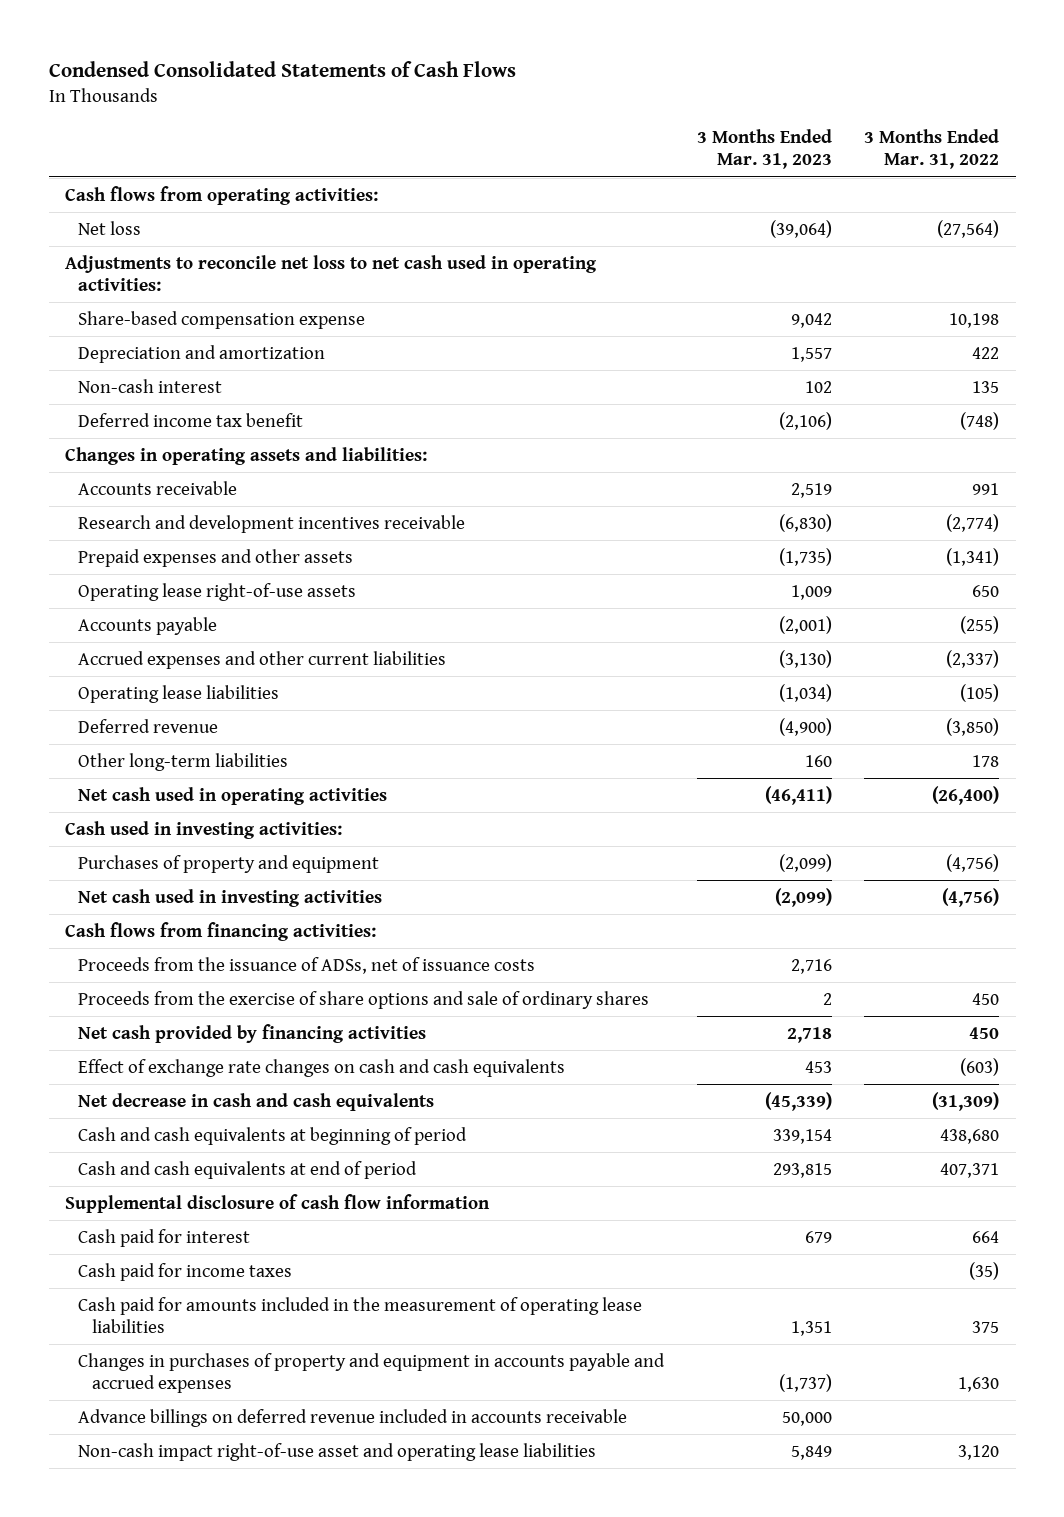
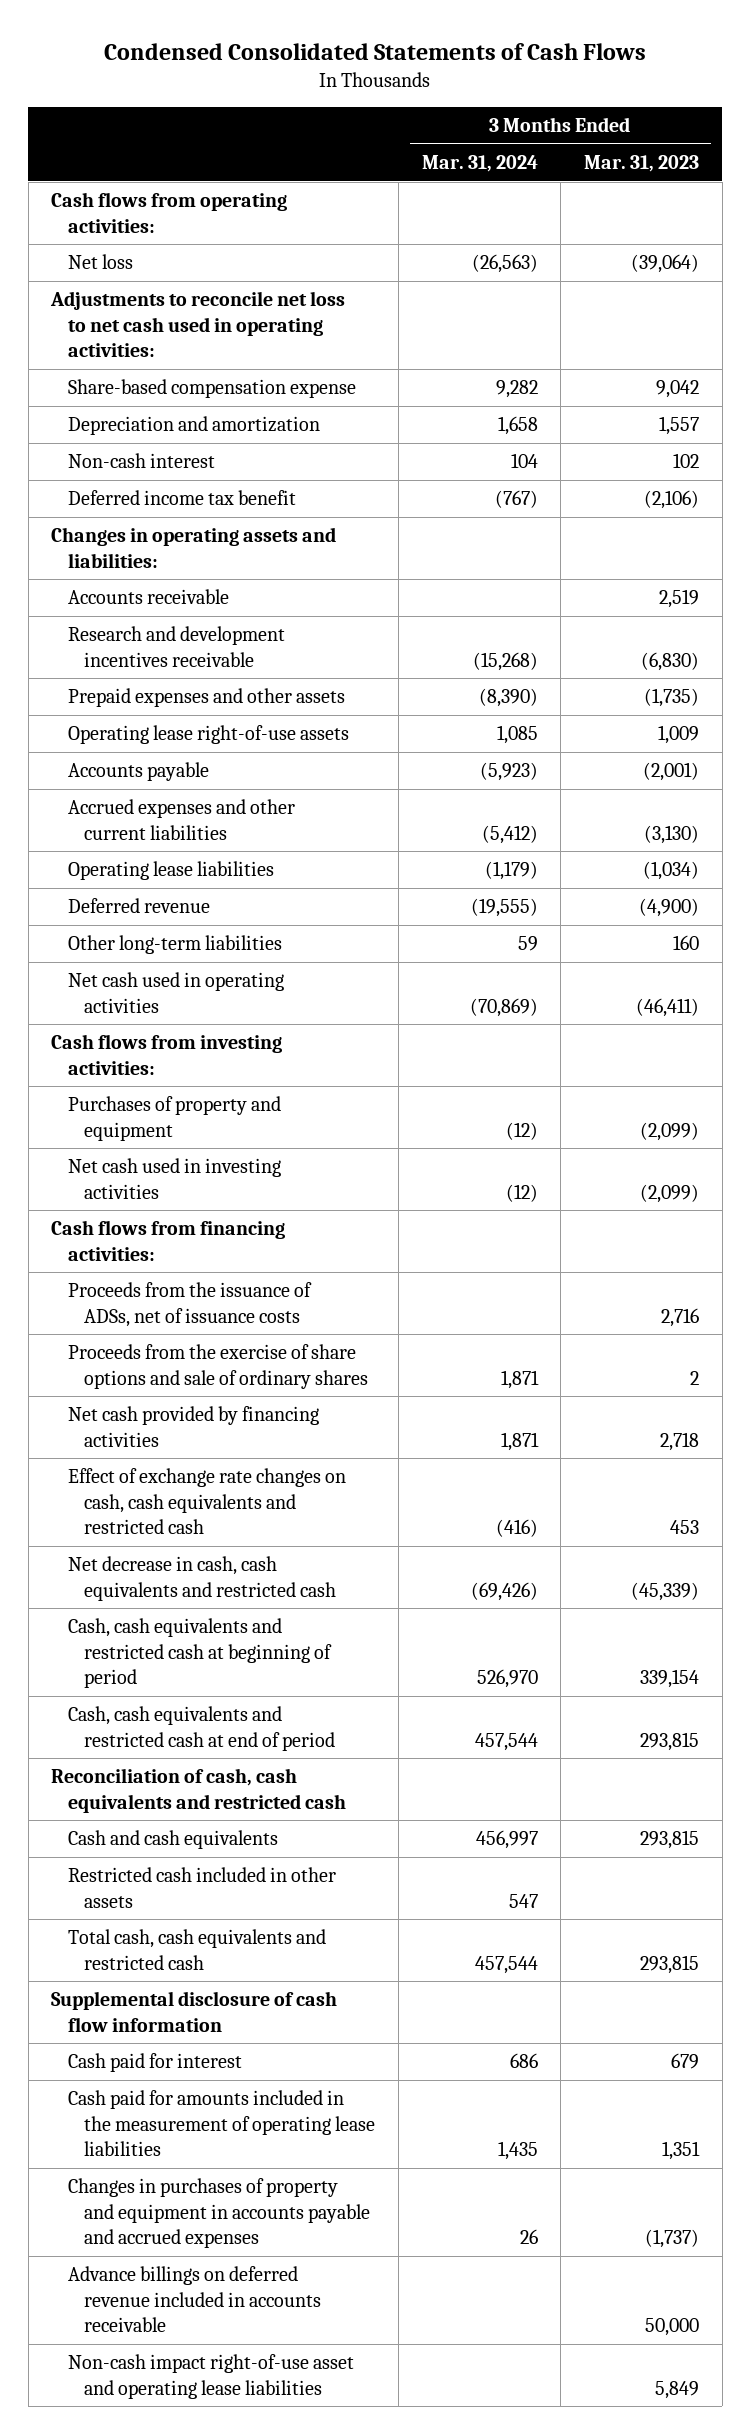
[864,129,1000,170] 3 Months Ended Mar. 31, 2022 -> none
none -> [421,155,538,173] Mar. 31, 2024
[65,820,343,839] Cash used in investing activities: -> [51,1034,283,1075] Cash flows from investing activities:
[78,1058,566,1077] Effect of exchange rate changes on cash and cash equivalents -> [67,1468,346,1535] Effect of exchange rate changes on cash, cash equivalents and restricted cash
[78,1092,435,1111] Net decrease in cash and cash equivalents -> [67,1556,337,1601] Net decrease in cash, cash equivalents and restricted cash
[78,1126,468,1145] Cash and cash equivalents at beginning of period -> [67,1618,333,1689] Cash, cash equivalents and restricted cash at beginning of period
[78,1160,418,1179] Cash and cash equivalents at end of period -> [67,1706,336,1751] Cash, cash equivalents and restricted cash at end of period
none -> [51,1768,346,1813] Reconciliation of cash, cash equivalents and restricted cash
none -> [67,1830,278,1850] Cash and cash equivalents
none -> [67,1867,336,1908] Restricted cash included in other assets
none -> [67,1929,326,1970] Total cash, cash equivalents and restricted cash
[78,1262,293,1281] Cash paid for income taxes -> none

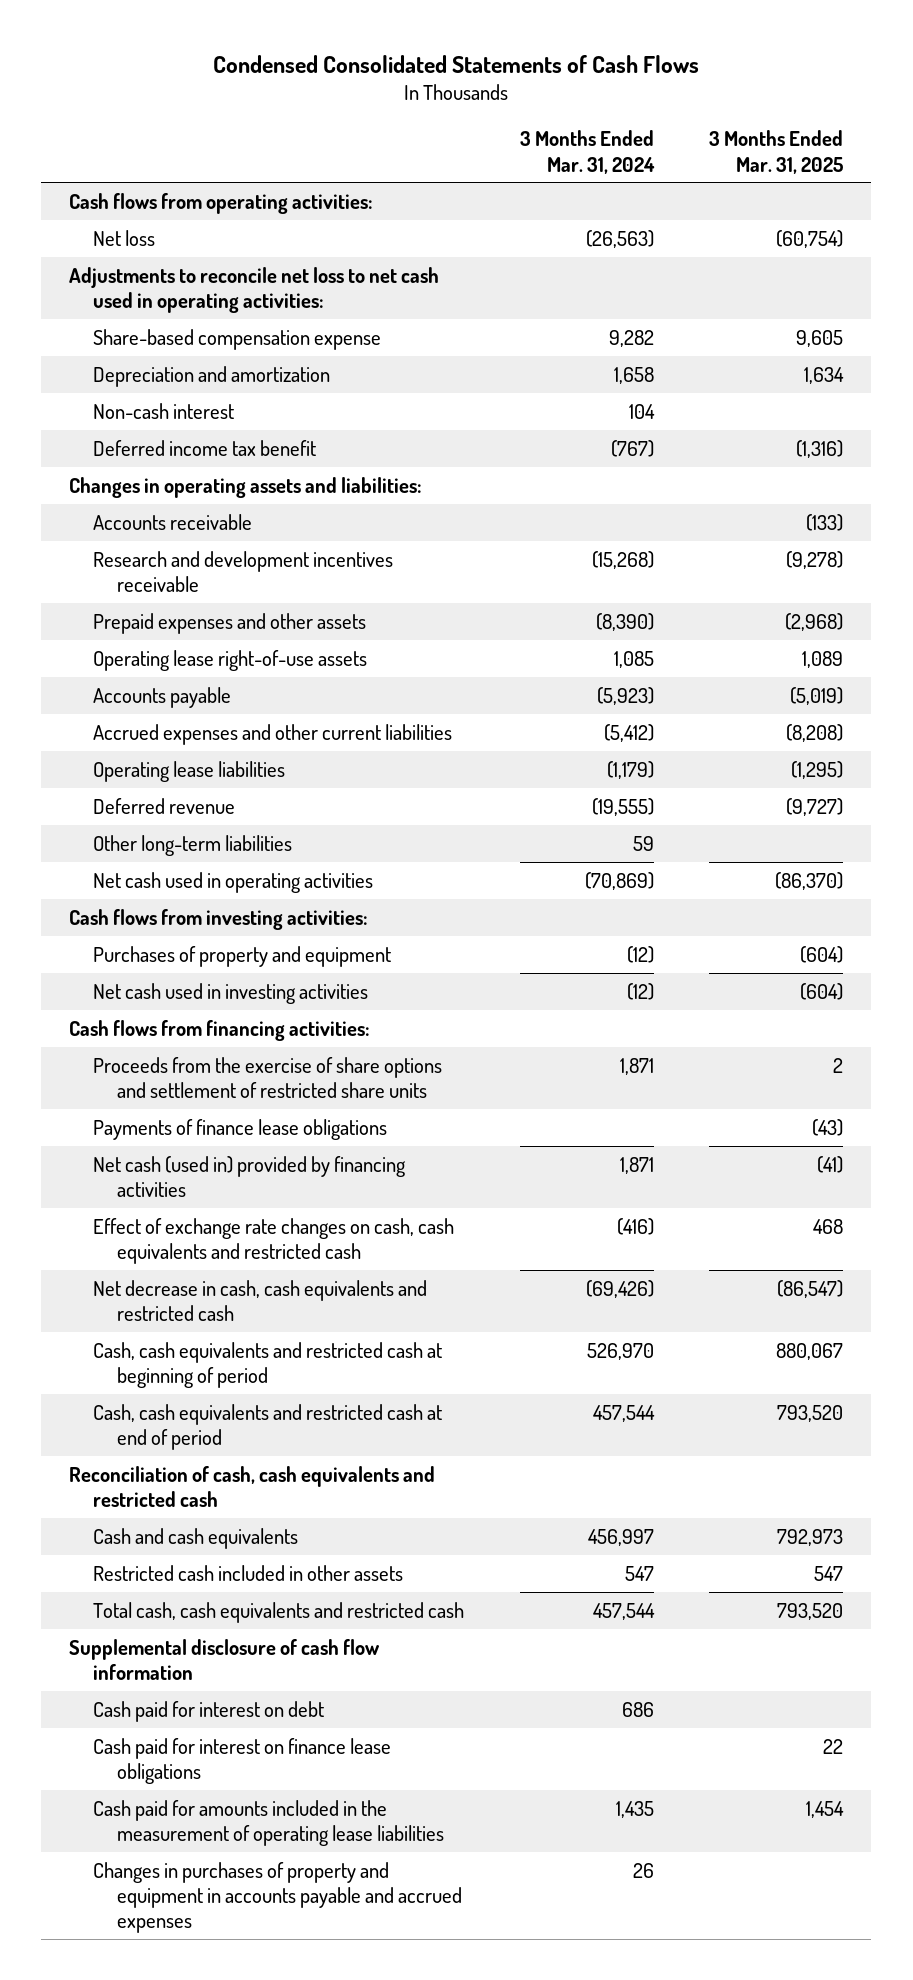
[583,155,699,173] Mar. 31, 2023 -> none
none -> [709,130,844,174] 3 Months Ended Mar. 31, 2025
[67,1282,312,1327] Proceeds from the issuance of ADSs, net of issuance costs -> none
[67,1344,369,1389] Proceeds from the exercise of share options and sale of ordinary shares -> [93,1056,443,1098] Proceeds from the exercise of share options and settlement of restricted share units
none -> [93,1118,388,1140] Payments of finance lease obligations
[67,1406,319,1447] Net cash provided by financing activities -> [93,1155,407,1197] Net cash (used in) provided by financing activities
[67,2053,242,2073] Cash paid for interest -> [93,1700,325,1722] Cash paid for interest on debt
none -> [93,1737,392,1784] Cash paid for interest on finance lease obligations
[67,2266,322,2333] Advance billings on deferred revenue included in accounts receivable -> none
[67,2354,354,2399] Non-cash impact right-of-use asset and operating lease liabilities -> none

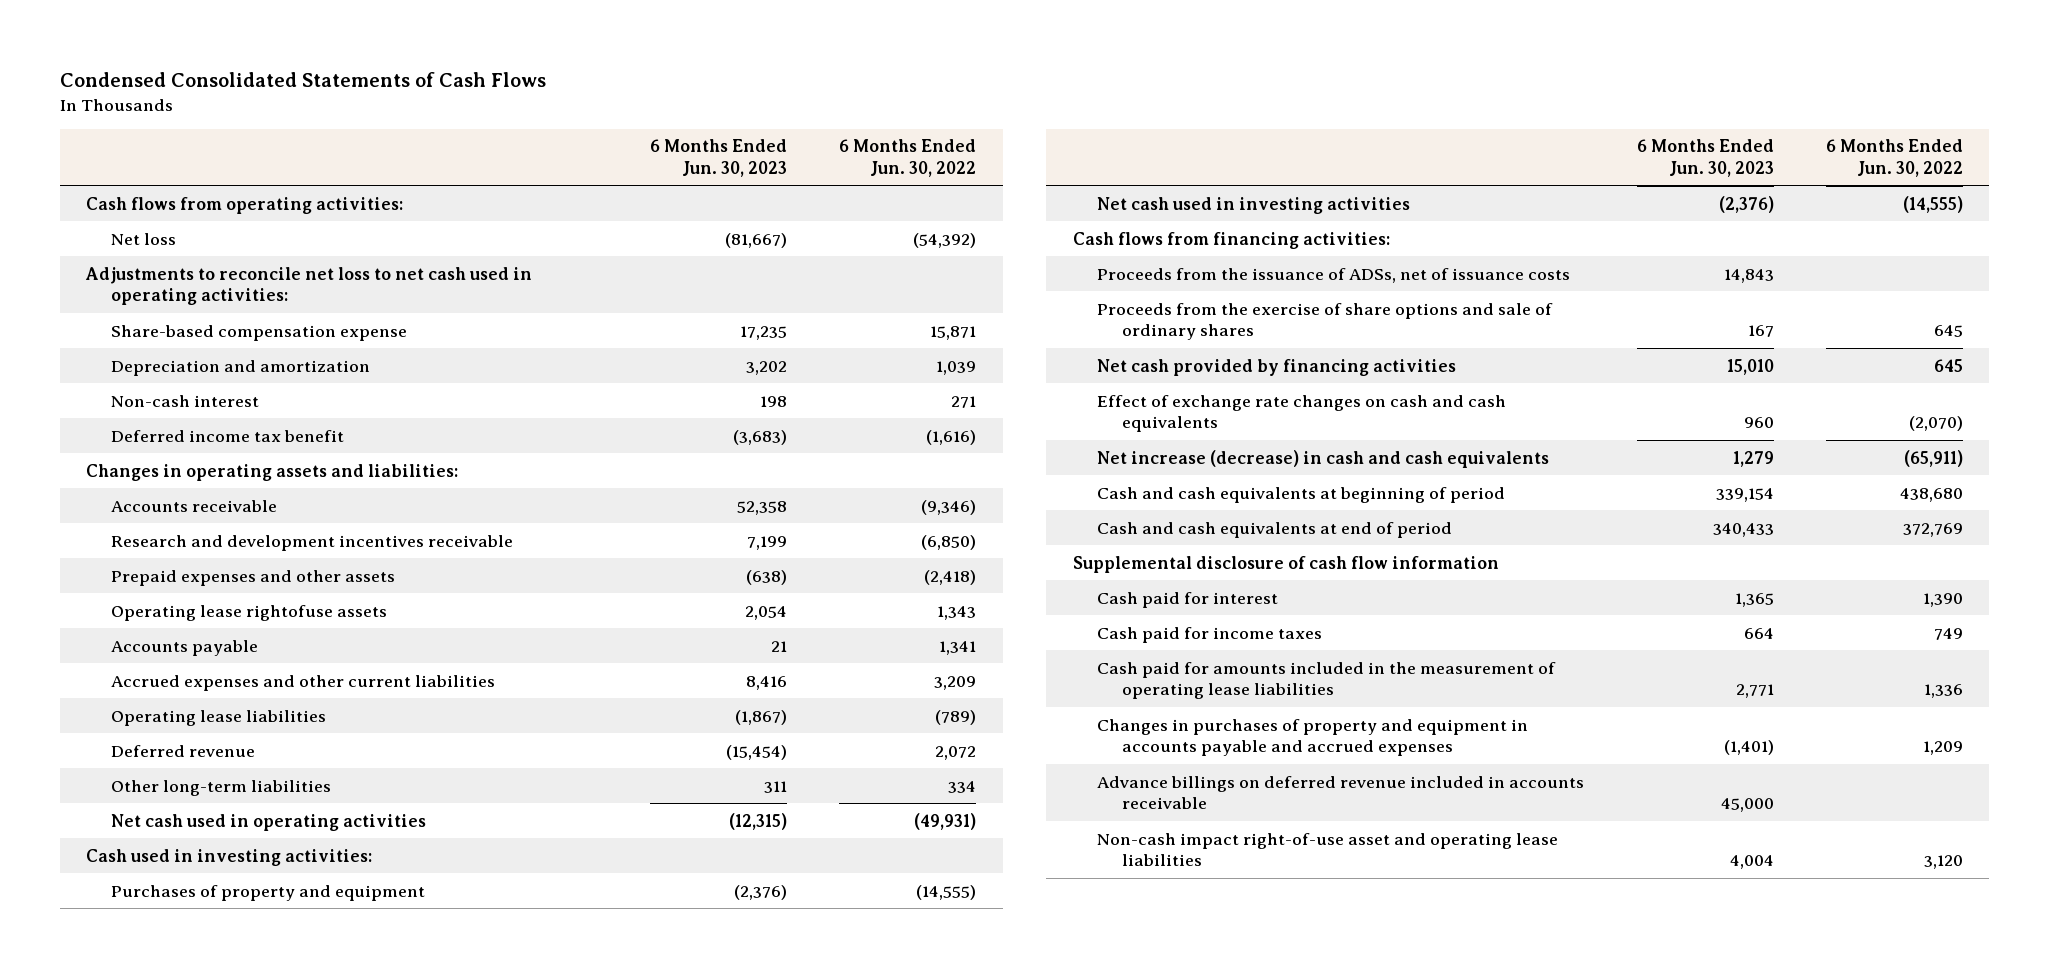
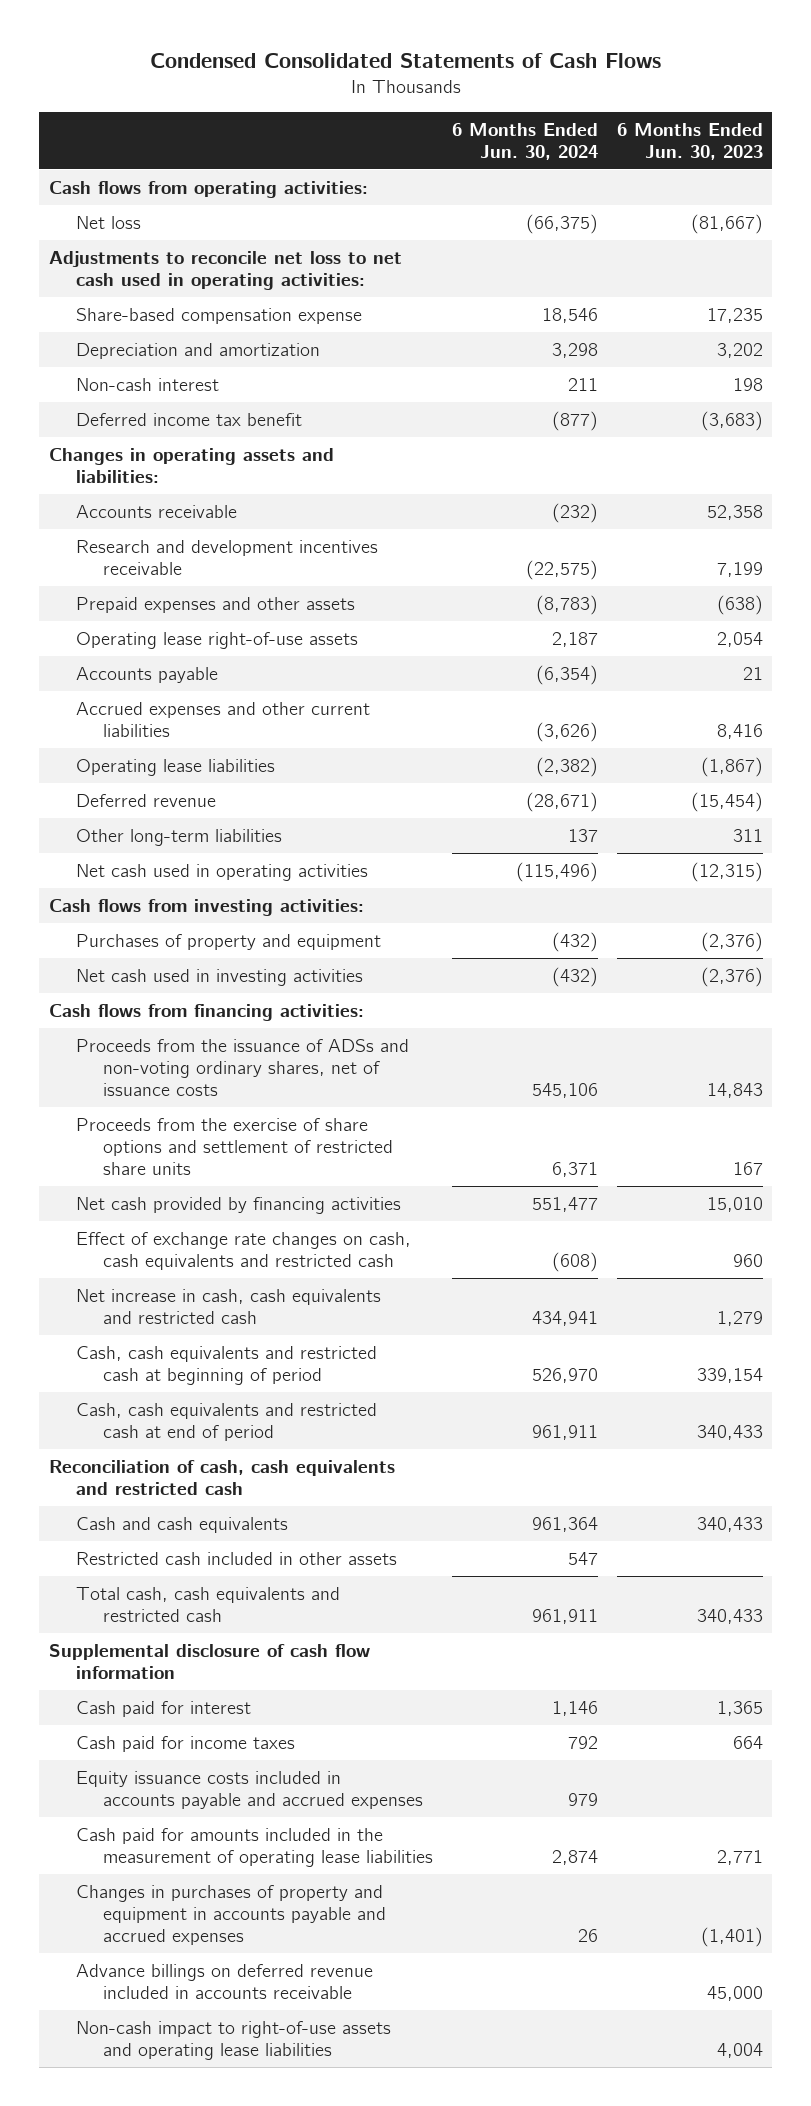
[839,139,977,177] 6 Months Ended Jun. 30, 2022 -> none
none -> [451,122,598,160] 6 Months Ended Jun. 30, 2024
[111,604,388,621] Operating lease rightofuse assets -> [75,631,358,649] Operating lease right-of-use assets
[86,848,373,866] Cash used in investing activities: -> [48,898,364,916] Cash flows from investing activities:
[1097,267,1571,283] Proceeds from the issuance of ADSs, net of issuance costs -> [75,1038,409,1097] Proceeds from the issuance of ADSs and non-voting ordinary shares, net of issuance costs
[1097,302,1554,341] Proceeds from the exercise of share options and sale of ordinary shares -> [75,1117,393,1176] Proceeds from the exercise of share options and settlement of restricted share units
[1097,394,1507,433] Effect of exchange rate changes on cash and cash equivalents -> [75,1231,411,1271] Effect of exchange rate changes on cash, cash equivalents and restricted cash
[1097,449,1550,468] Net increase (decrease) in cash and cash equivalents -> [75,1288,381,1325] Net increase in cash, cash equivalents and restricted cash
[1097,486,1506,503] Cash and cash equivalents at beginning of period -> [75,1345,377,1386] Cash, cash equivalents and restricted cash at beginning of period
[1097,521,1453,538] Cash and cash equivalents at end of period -> [75,1402,377,1442] Cash, cash equivalents and restricted cash at end of period
none -> [48,1459,395,1496] Reconciliation of cash, cash equivalents and restricted cash
none -> [75,1516,288,1533] Cash and cash equivalents
none -> [75,1551,397,1565] Restricted cash included in other assets
none -> [75,1586,340,1623] Total cash, cash equivalents and restricted cash
none -> [75,1770,423,1810] Equity issuance costs included in accounts payable and accrued expenses
[1097,832,1559,867] Non-cash impact right-of-use asset and operating lease liabilities -> [75,2020,391,2061] Non-cash impact to right-of-use assets and operating lease liabilities

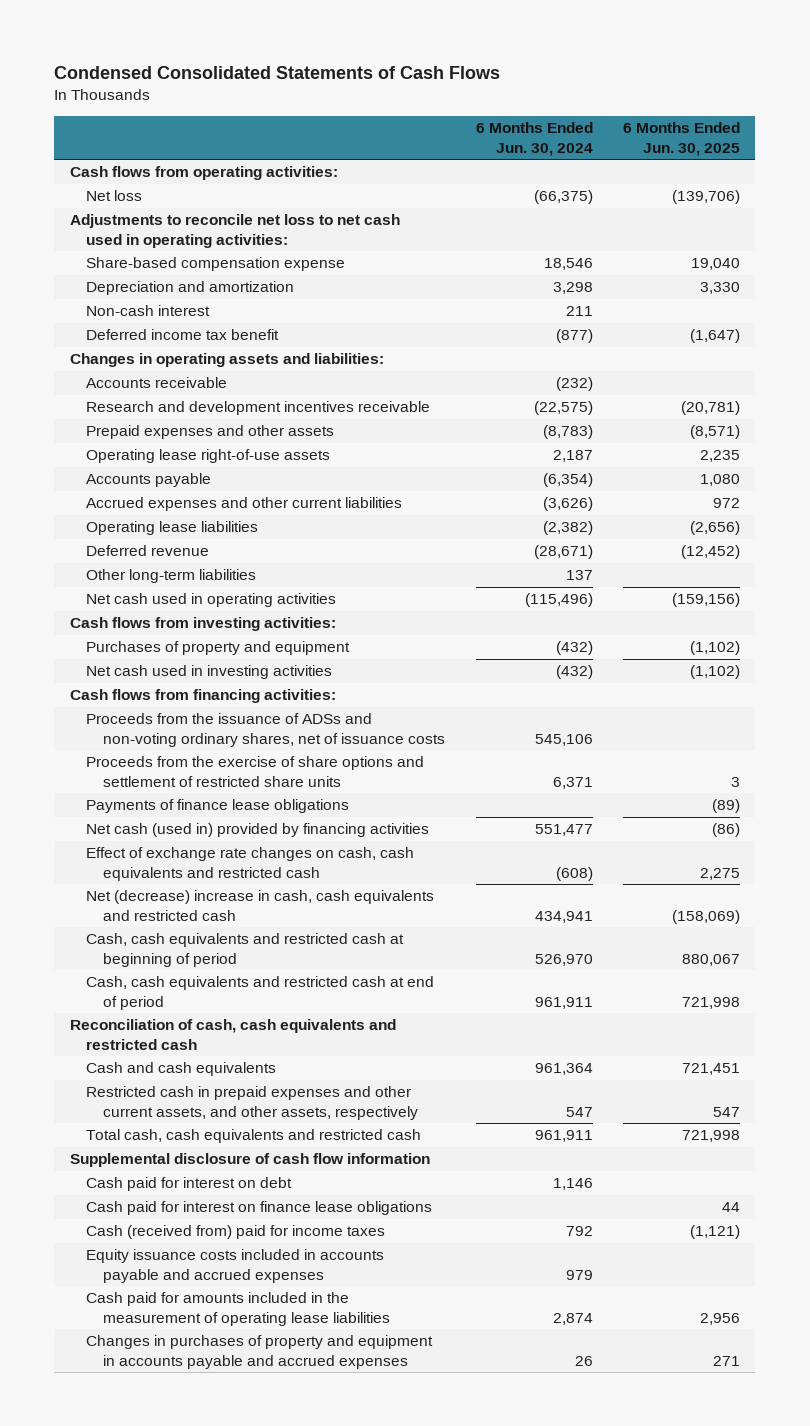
[616,122,763,160] 6 Months Ended Jun. 30, 2023 -> none
none -> [623,122,741,156] 6 Months Ended Jun. 30, 2025
none -> [86,799,350,814] Payments of finance lease obligations
[75,1196,401,1214] Net cash provided by financing activities -> [86,823,430,838] Net cash (used in) provided by financing activities
[75,1288,381,1325] Net increase in cash, cash equivalents and restricted cash -> [86,890,435,921] Net (decrease) increase in cash, cash equivalents and restricted cash
[75,1551,397,1565] Restricted cash included in other assets -> [86,1086,418,1120] Restricted cash in prepaid expenses and other current assets, and other assets, respectively
[75,1700,251,1717] Cash paid for interest -> [86,1177,293,1192] Cash paid for interest on debt
none -> [86,1201,433,1216] Cash paid for interest on finance lease obligations
[75,1735,295,1752] Cash paid for income taxes -> [86,1225,386,1240] Cash (received from) paid for income taxes
[75,1963,373,2000] Advance billings on deferred revenue included in accounts receivable -> none
[75,2020,391,2061] Non-cash impact to right-of-use assets and operating lease liabilities -> none

